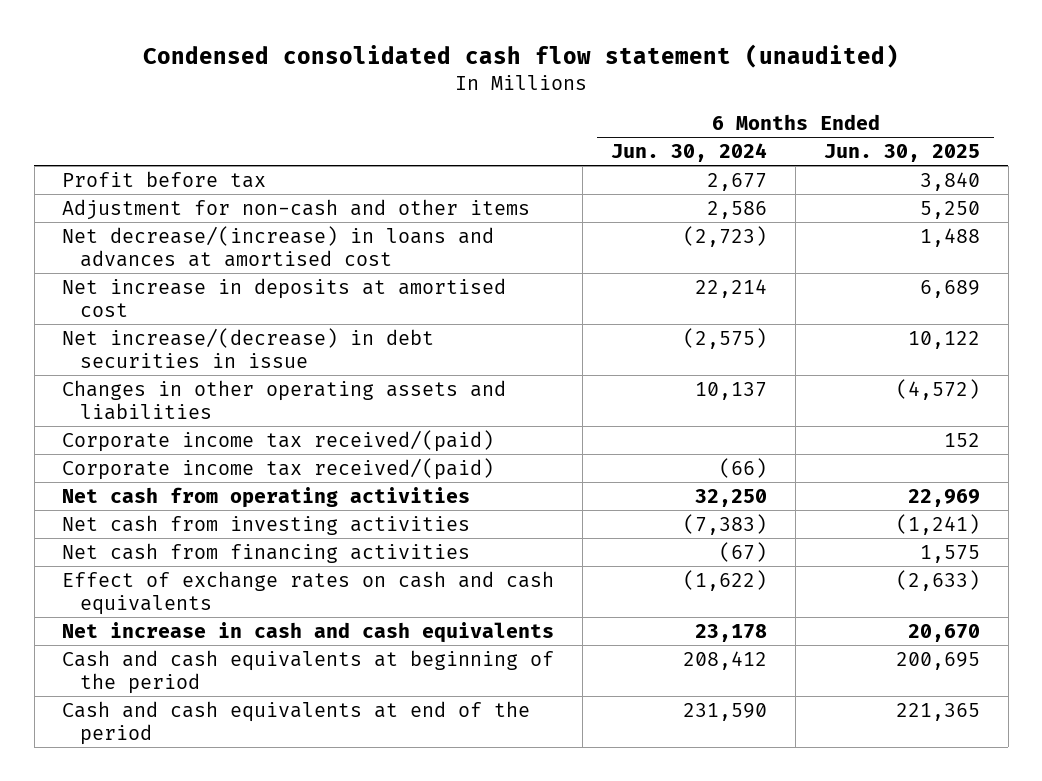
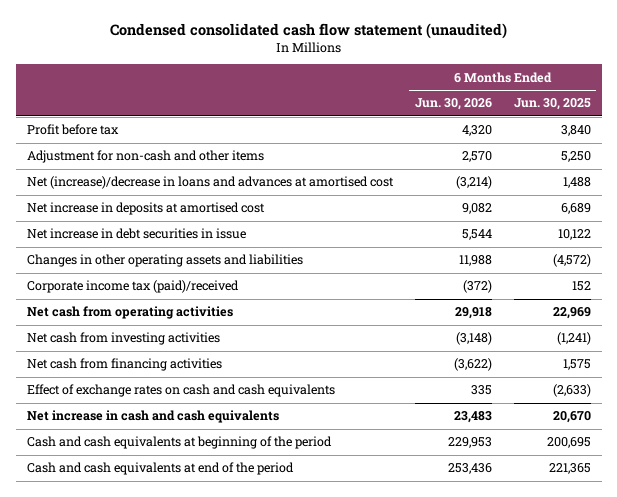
[611,143,768,163] Jun. 30, 2024 -> none
none -> [414,98,492,111] Jun. 30, 2026
[62,225,495,267] Net decrease/(increase) in loans and advances at amortised cost -> [26,176,394,190] Net (increase)/decrease in loans and advances at amortised cost
[62,327,435,368] Net increase/(decrease) in debt securities in issue -> [26,228,246,240] Net increase in debt securities in issue
[62,457,495,480] Corporate income tax received/(paid) -> none
[62,429,495,452] Corporate income tax received/(paid) -> [26,280,239,294] Corporate income tax (paid)/received

